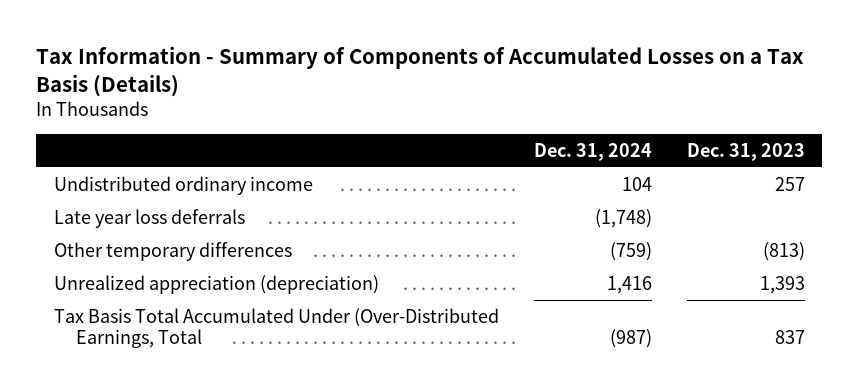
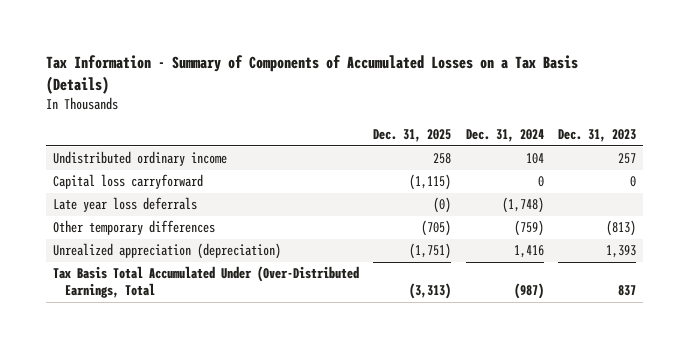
none -> [373,129,452,143] Dec. 31, 2025
none -> [53,174,204,190] Capital loss carryforward

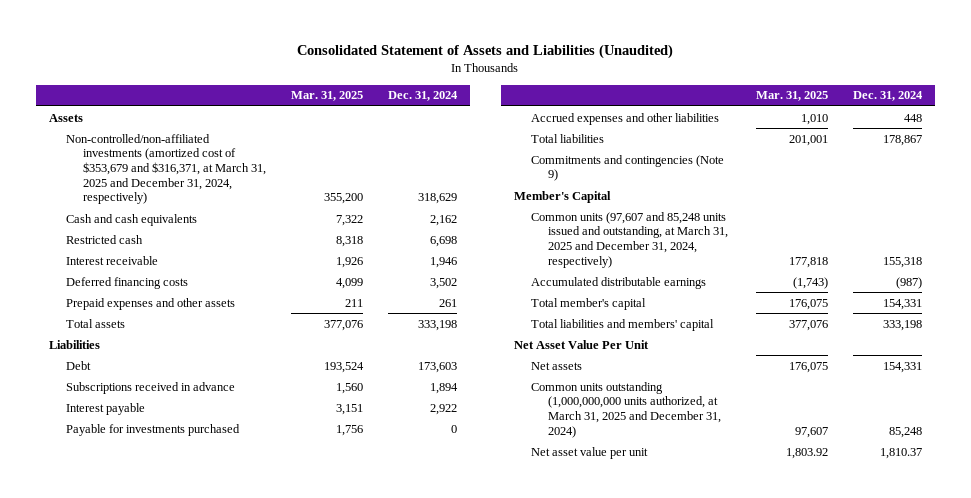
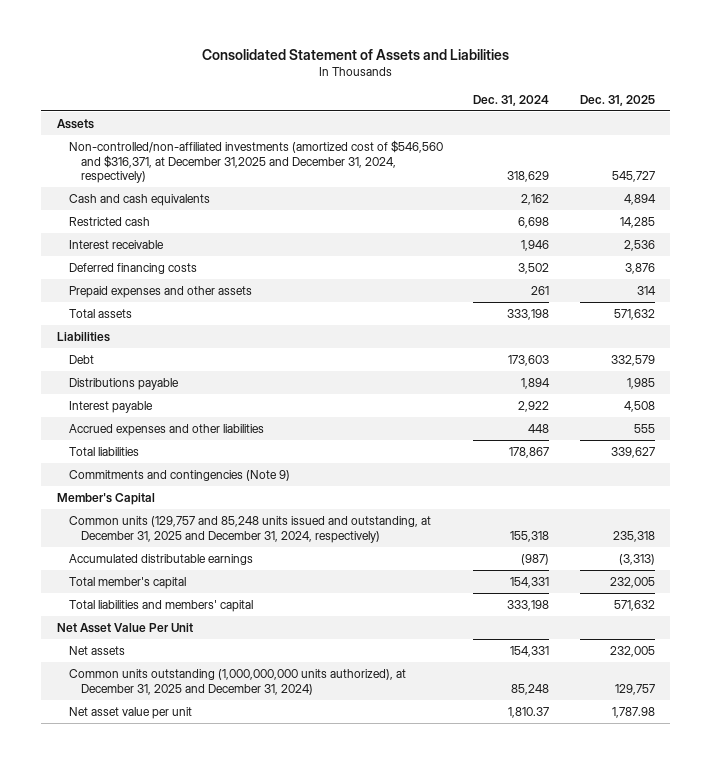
[297,44,674,60] Consolidated Statement of Assets and Liabilities (Unaudited) -> [201,49,509,61] Consolidated Statement of Assets and Liabilities
[291,91,364,102] Mar. 31, 2025 -> none
none -> [579,95,655,107] Dec. 31, 2025
[65,133,267,205] Non-controlled/non-affiliated investments (amortized cost of $353,679 and $316,371, at March 31, 2025 and December 31, 2024, respectively) -> [69,139,444,184] Non-controlled/non-affiliated investments (amortized cost of $546,560 and $316,371, at December 31,2025 and December 31, 2024, respectively)
[65,381,235,394] Subscriptions received in advance -> [69,377,180,390] Distributions payable
[65,423,240,436] Payable for investments purchased -> none
[530,211,729,268] Common units (97,607 and 85,248 units issued and outstanding, at March 31, 2025 and December 31, 2024, respectively) -> [69,515,432,543] Common units (129,757 and 85,248 units issued and outstanding, at December 31, 2025 and December 31, 2024, respectively)
[530,381,722,438] Common units outstanding (1,000,000,000 units authorized, at March 31, 2025 and December 31, 2024) -> [69,668,407,695] Common units outstanding (1,000,000,000 units authorized), at December 31, 2025 and December 31, 2024)

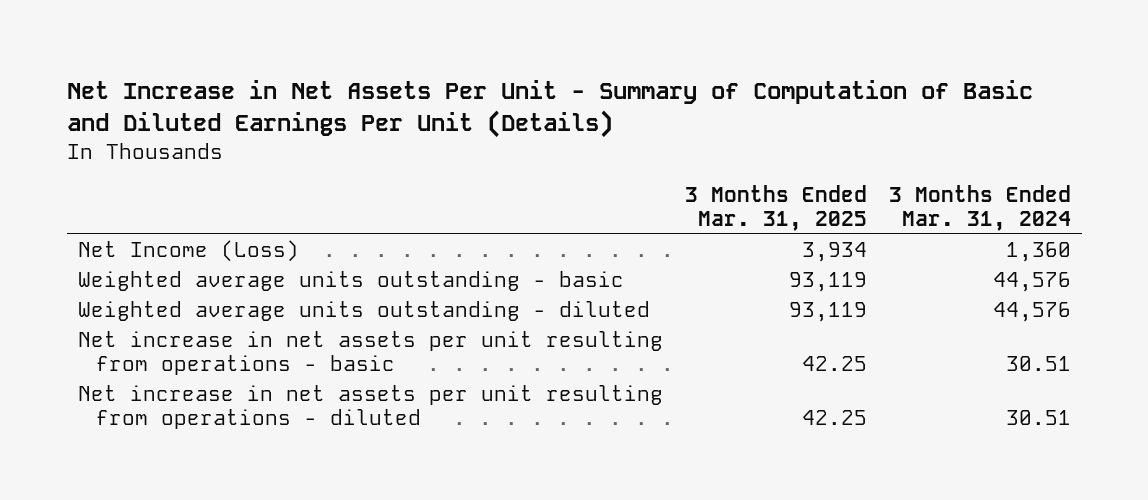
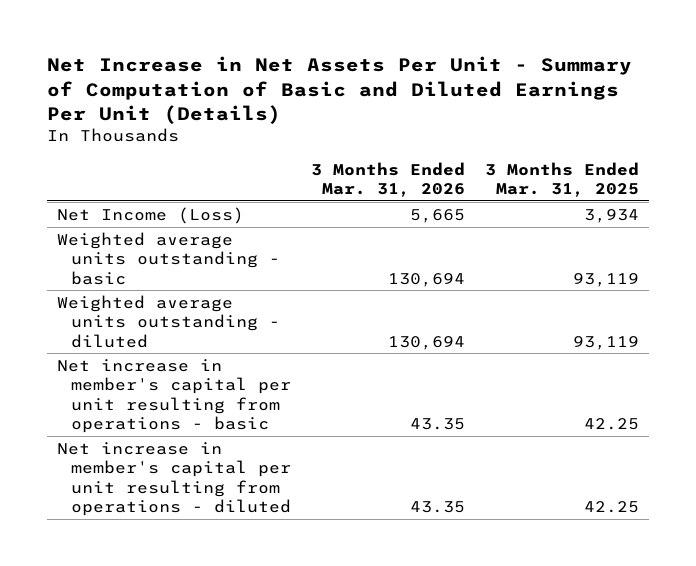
[888,184,1071,232] 3 Months Ended Mar. 31, 2024 -> none
none -> [310,161,465,198] 3 Months Ended Mar. 31, 2026
[77,331,663,376] Net increase in net assets per unit resulting from operations - basic -> [56,358,292,433] Net increase in member's capital per unit resulting from operations - basic
[77,385,663,430] Net increase in net assets per unit resulting from operations - diluted -> [56,441,292,516] Net increase in member's capital per unit resulting from operations - diluted

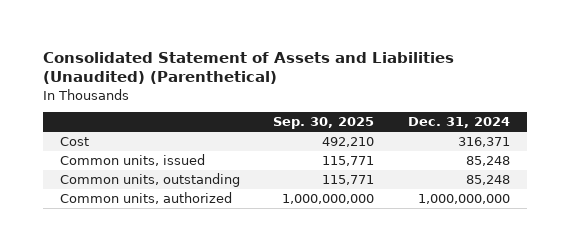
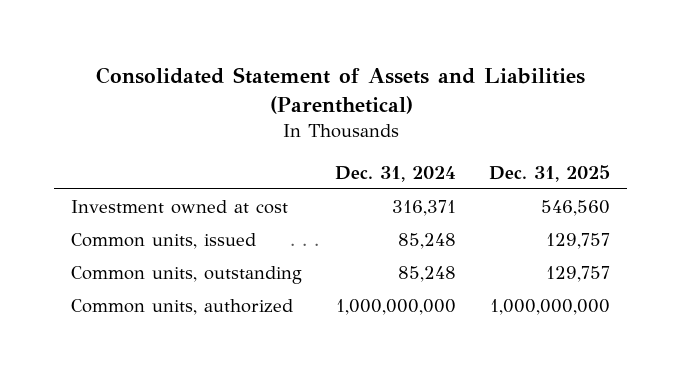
[42,51,454,85] Consolidated Statement of Assets and Liabilities (Unaudited) (Parenthetical) -> [95,67,585,115] Consolidated Statement of Assets and Liabilities (Parenthetical)
[273,117,375,130] Sep. 30, 2025 -> none
none -> [489,164,611,182] Dec. 31, 2025
[59,137,89,147] Cost -> [70,199,288,214] Investment owned at cost

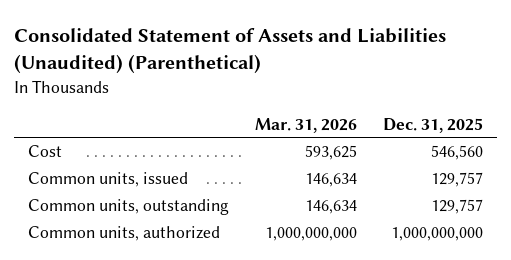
[95,67,585,115] Consolidated Statement of Assets and Liabilities (Parenthetical) -> [14,27,447,75] Consolidated Statement of Assets and Liabilities (Unaudited) (Parenthetical)
[335,165,457,182] Dec. 31, 2024 -> none
none -> [255,117,358,133] Mar. 31, 2026
[70,199,288,214] Investment owned at cost -> [27,145,62,158] Cost

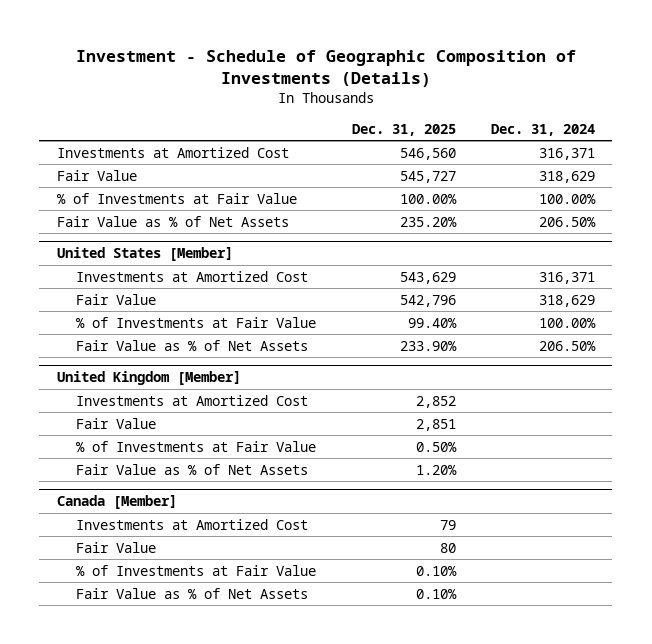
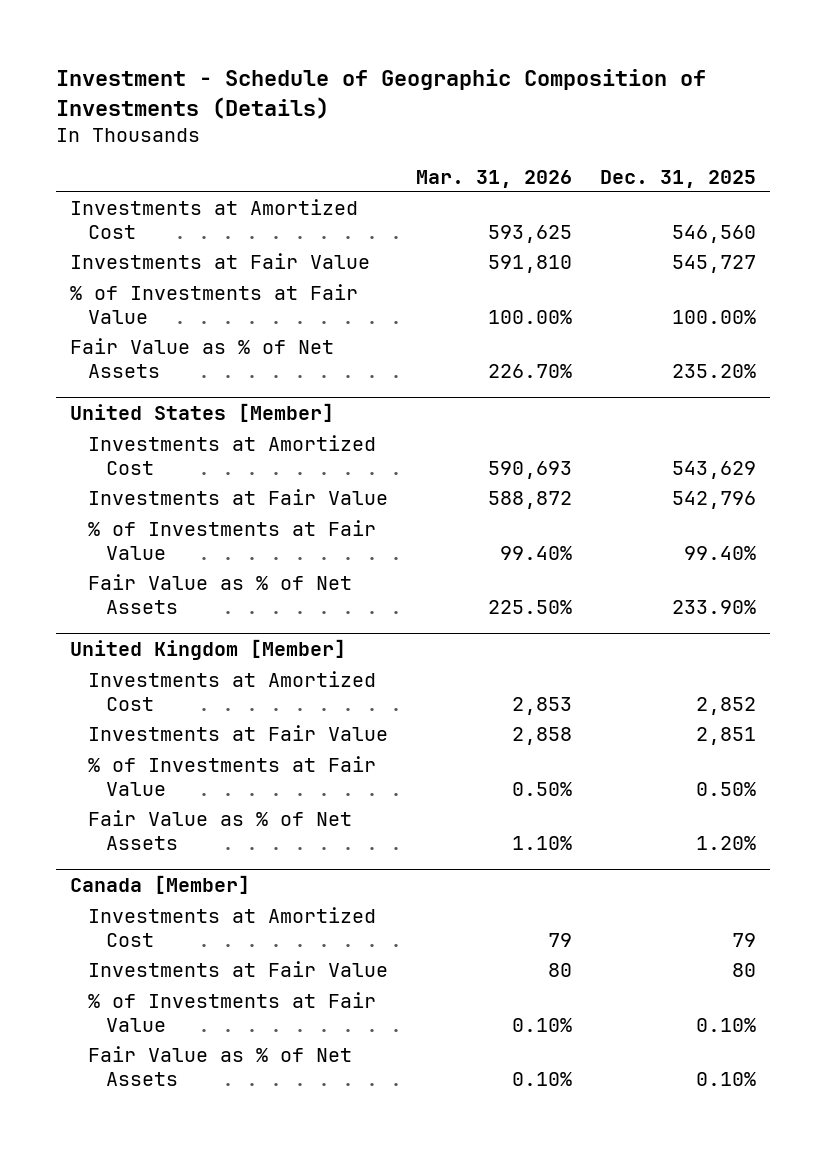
[490,123,595,136] Dec. 31, 2024 -> none
none -> [416,169,573,188] Mar. 31, 2026
[57,169,138,181] Fair Value -> [69,253,370,270] Investments at Fair Value
[76,293,157,305] Fair Value -> [88,489,389,506] Investments at Fair Value
[76,417,157,429] Fair Value -> [88,725,389,742] Investments at Fair Value
[76,541,157,553] Fair Value -> [88,961,389,978] Investments at Fair Value

